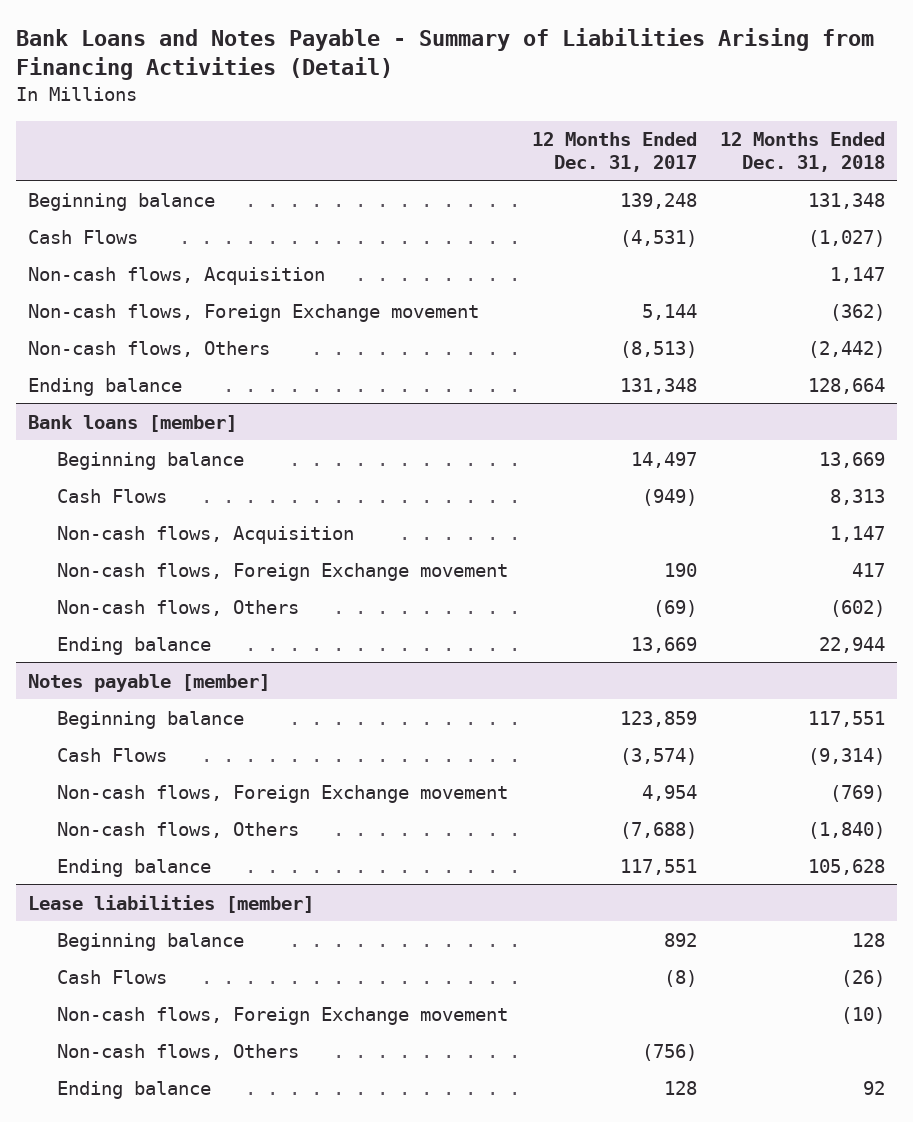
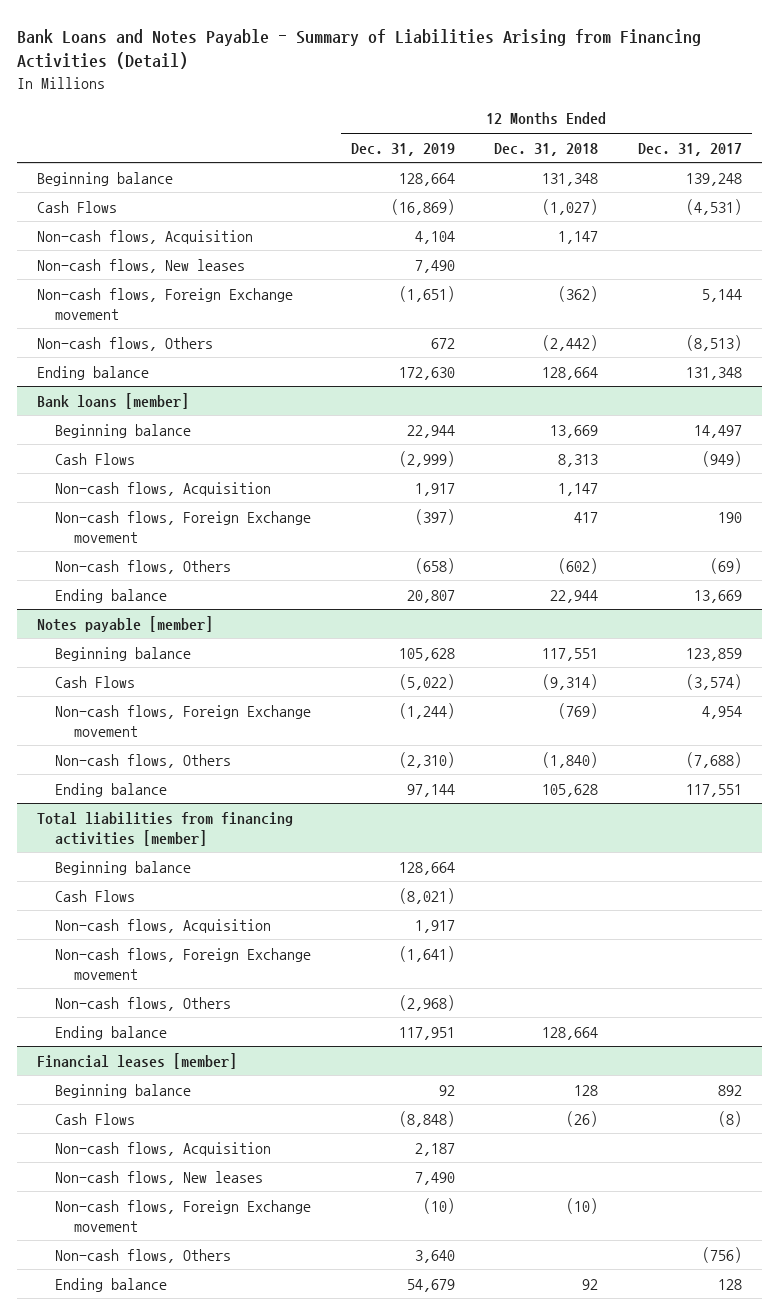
none -> [350,142,455,156] Dec. 31, 2019
none -> [37,258,246,273] Non-cash flows, New leases
none -> [37,811,294,846] Total liabilities from financing activities [member]
none -> [55,860,192,875] Beginning balance
none -> [55,889,136,902] Cash Flows
none -> [55,918,272,933] Non-cash flows, Acquisition
none -> [55,947,312,980] Non-cash flows, Foreign Exchange movement
none -> [55,996,232,1011] Non-cash flows, Others
none -> [55,1025,168,1040] Ending balance
[27,894,314,913] Lease liabilities [member] -> [37,1052,238,1069] Financial leases [member]
none -> [55,1141,272,1156] Non-cash flows, Acquisition
none -> [55,1170,264,1185] Non-cash flows, New leases

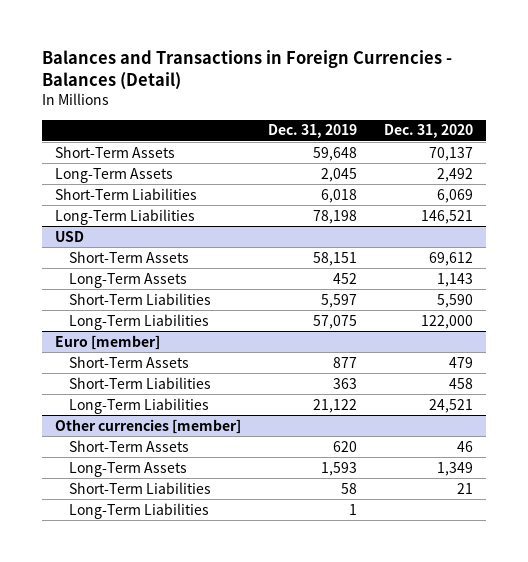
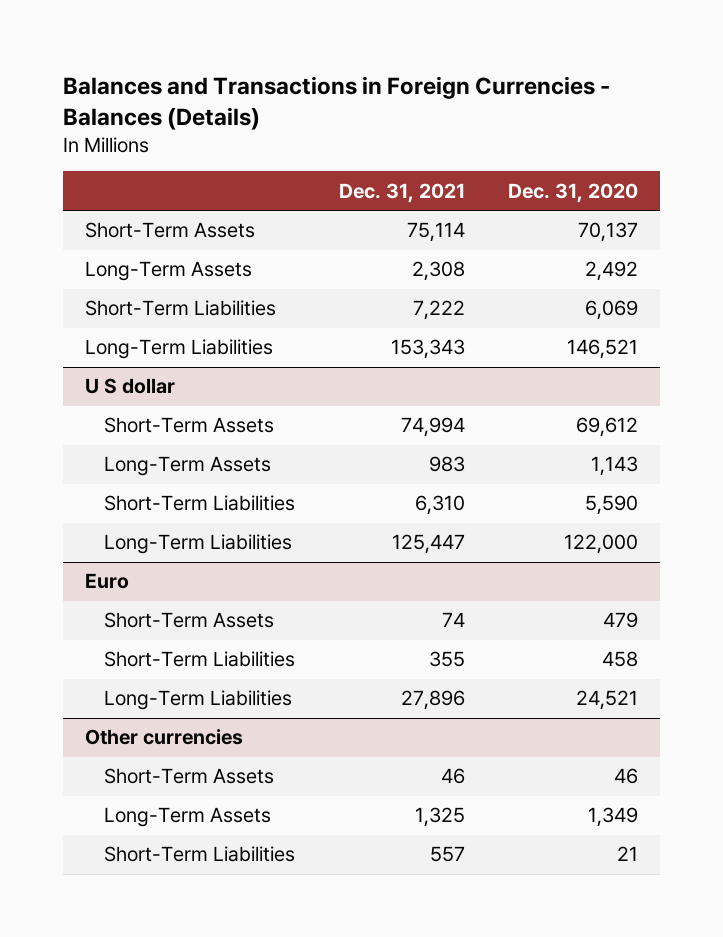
[42,50,453,91] Balances and Transactions in Foreign Currencies - Balances (Detail) -> [63,75,611,130] Balances and Transactions in Foreign Currencies - Balances (Details)
[267,124,357,139] Dec. 31, 2019 -> none
none -> [338,182,465,203] Dec. 31, 2021
[55,230,85,242] USD -> [84,378,175,395] U S dollar
[55,334,161,350] Euro [member] -> [84,573,129,590] Euro
[55,418,242,434] Other currencies [member] -> [84,729,243,746] Other currencies
[68,502,209,519] Long-Term Liabilities -> none

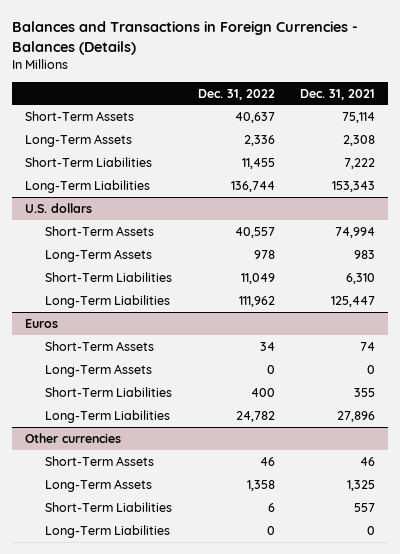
[508,182,639,203] Dec. 31, 2020 -> none
none -> [197,88,275,100] Dec. 31, 2022
[84,378,175,395] U S dollar -> [25,202,93,213] U.S. dollars
[84,573,129,590] Euro -> [25,318,59,328] Euros
none -> [45,363,153,377] Long-Term Assets
none -> [45,524,171,538] Long-Term Liabilities

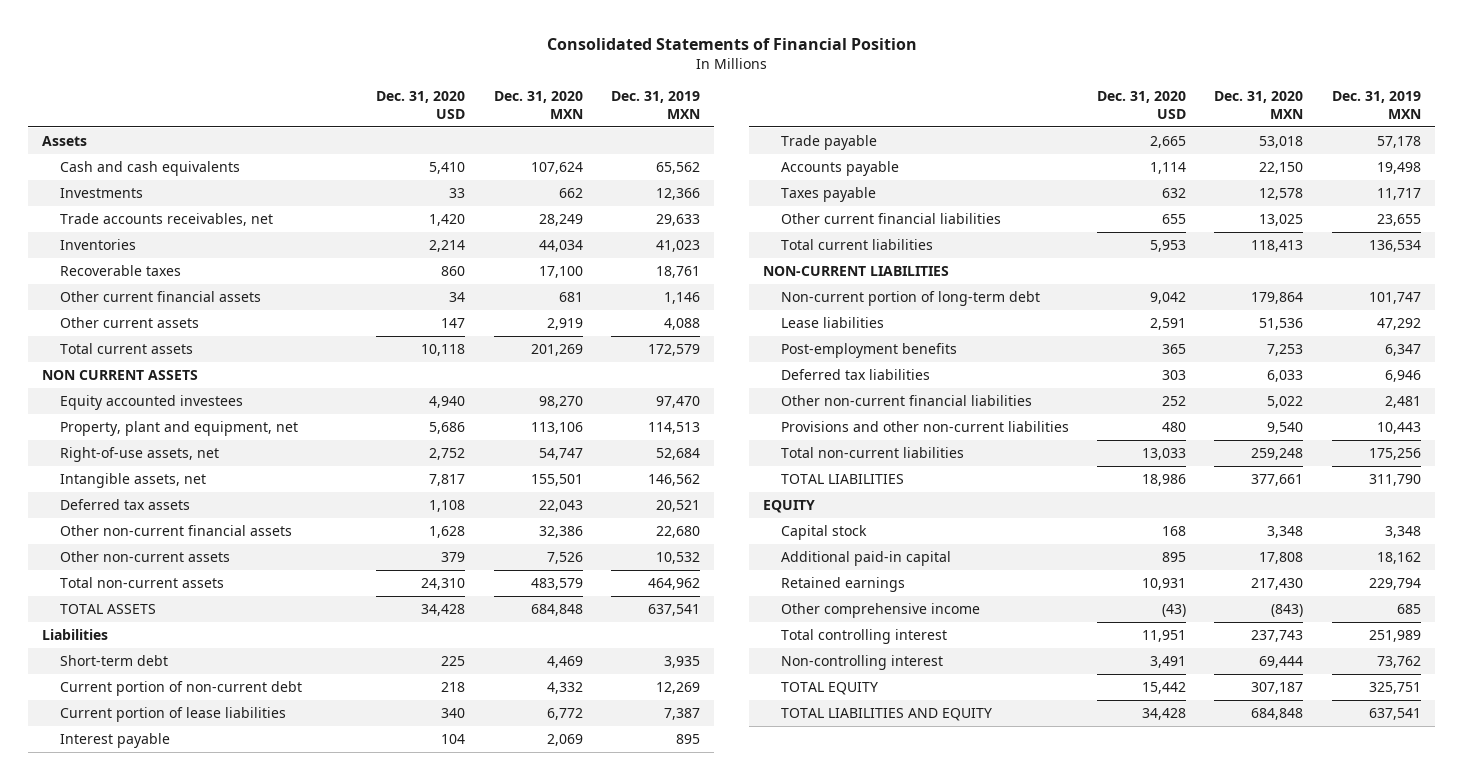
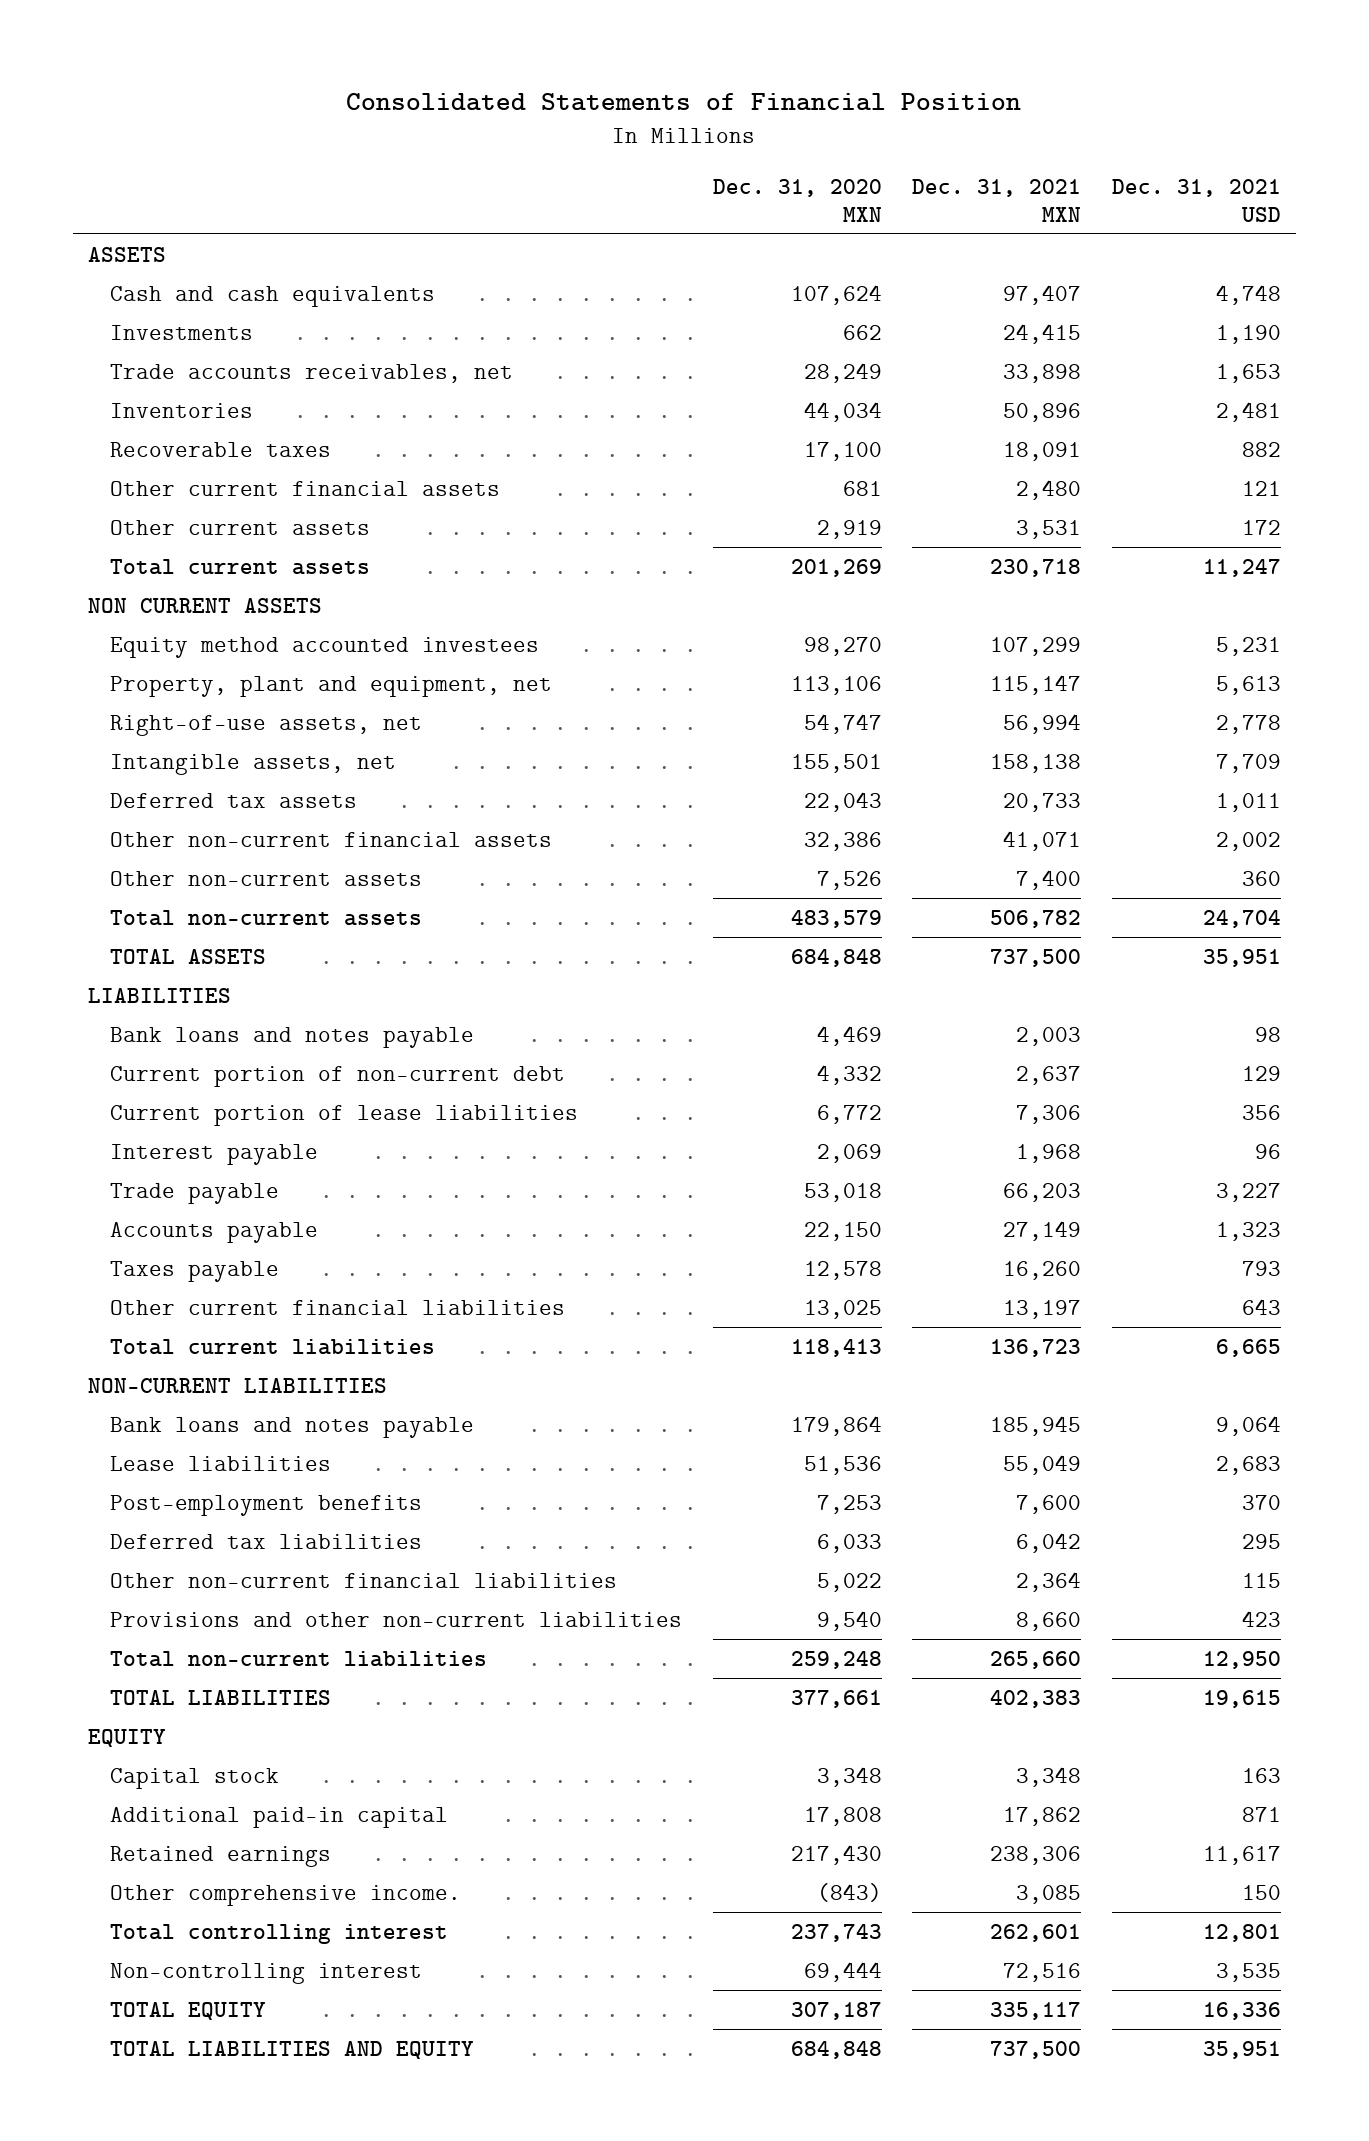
[376,90,466,120] Dec. 31, 2020 USD -> none
[610,90,700,120] Dec. 31, 2019 MXN -> none
none -> [912,178,1082,222] Dec. 31, 2021 MXN
none -> [1111,178,1281,222] Dec. 31, 2021 USD
[42,135,88,146] Assets -> [88,246,167,262] ASSETS
[60,394,244,410] Equity accounted investees -> [110,636,540,658] Equity method accounted investees
[42,628,109,640] Liabilities -> [88,987,232,1003] LIABILITIES
[60,654,169,666] Short-term debt -> [110,1026,475,1048] Bank loans and notes payable
[780,290,1040,306] Non-current portion of long-term debt -> [110,1416,475,1438] Bank loans and notes payable
[780,602,980,618] Other comprehensive income -> [110,1884,462,1906] Other comprehensive income.

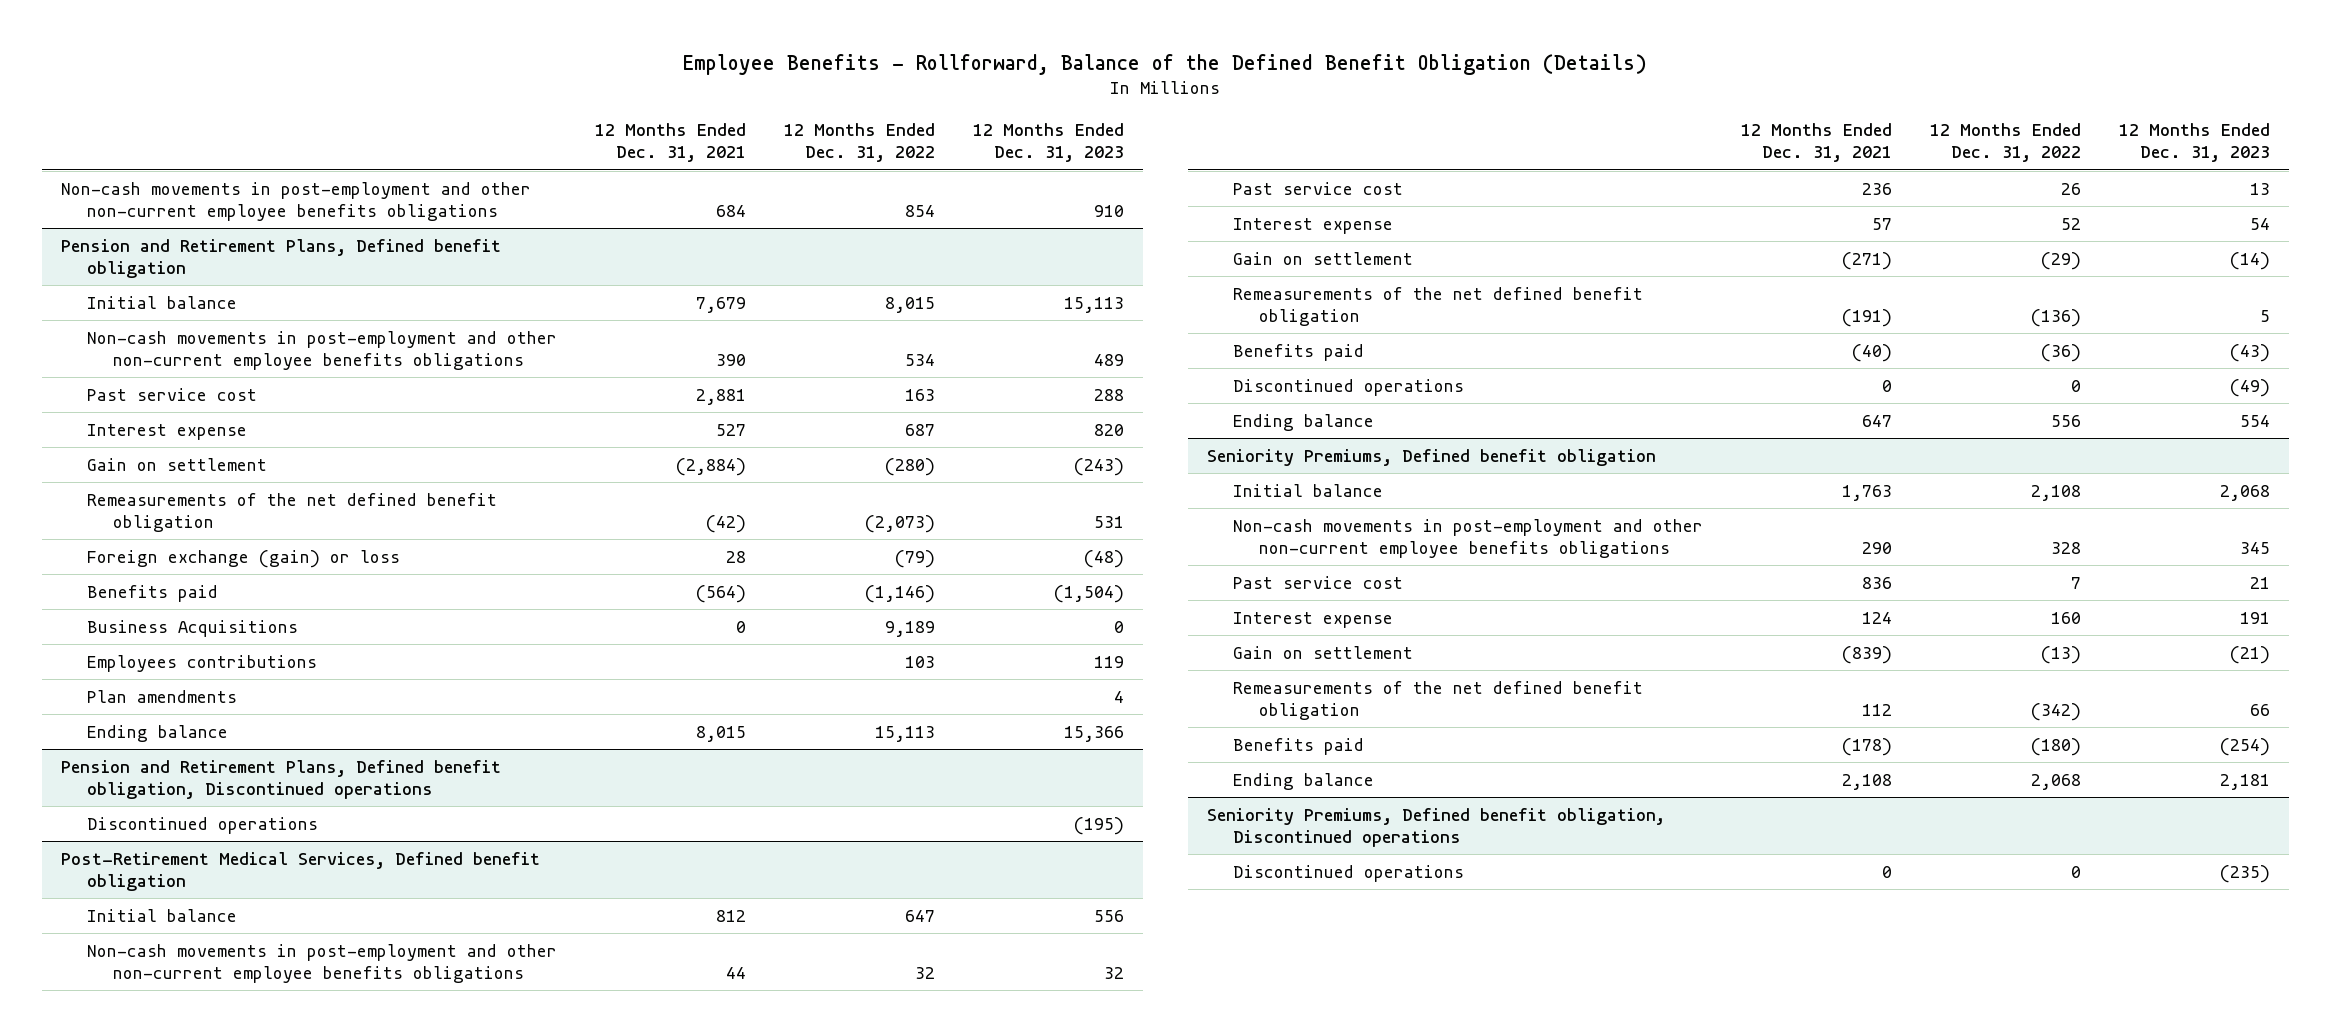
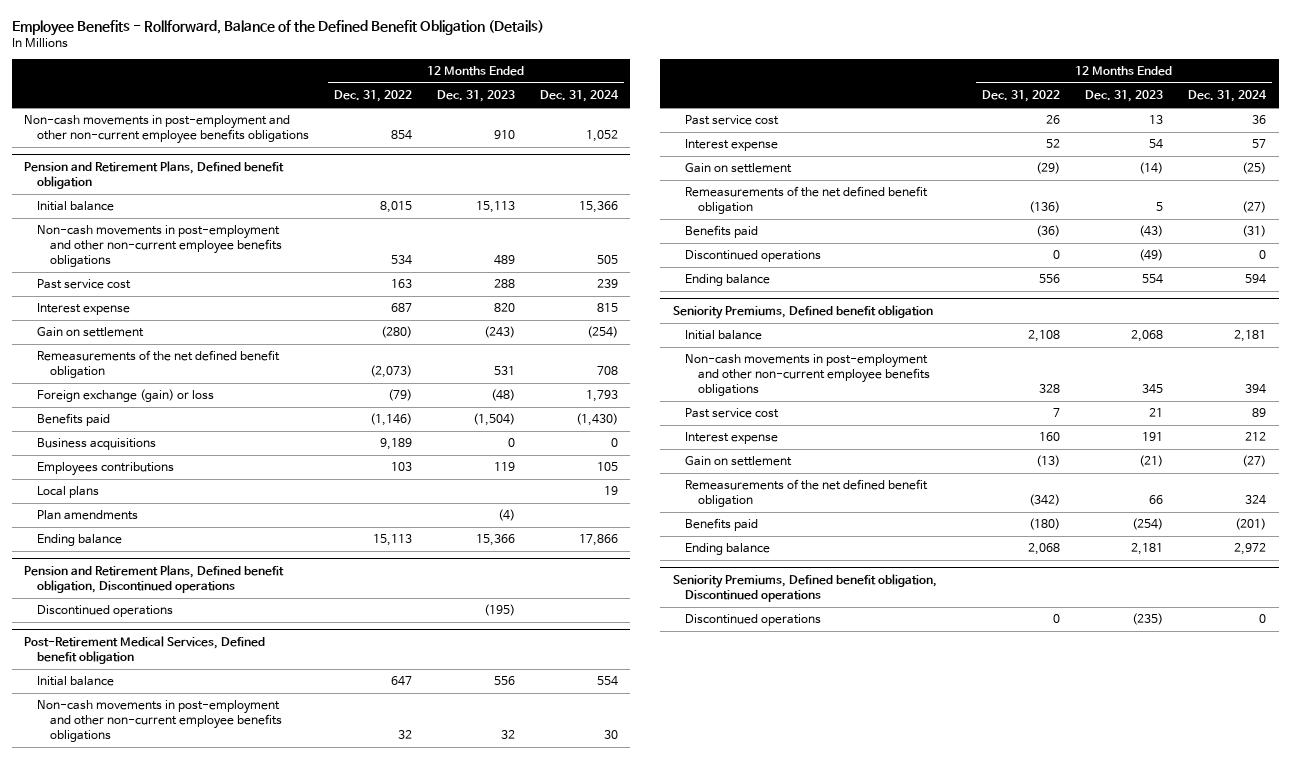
[595,123,747,163] 12 Months Ended Dec. 31, 2021 -> none
none -> [539,90,619,103] Dec. 31, 2024
[87,619,299,637] Business Acquisitions -> [37,438,157,451] Business acquisitions
none -> [37,486,100,499] Local plans
[1113,690,1124,703] 4 -> [497,509,515,522] (4)

